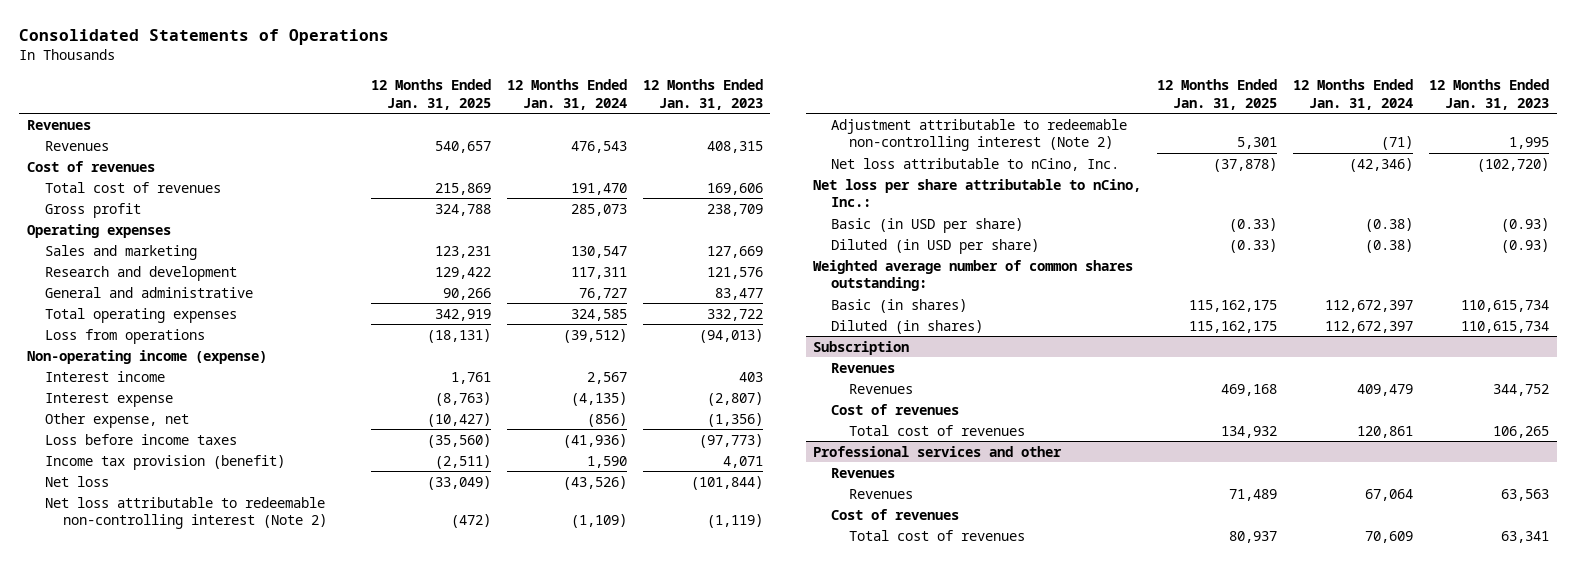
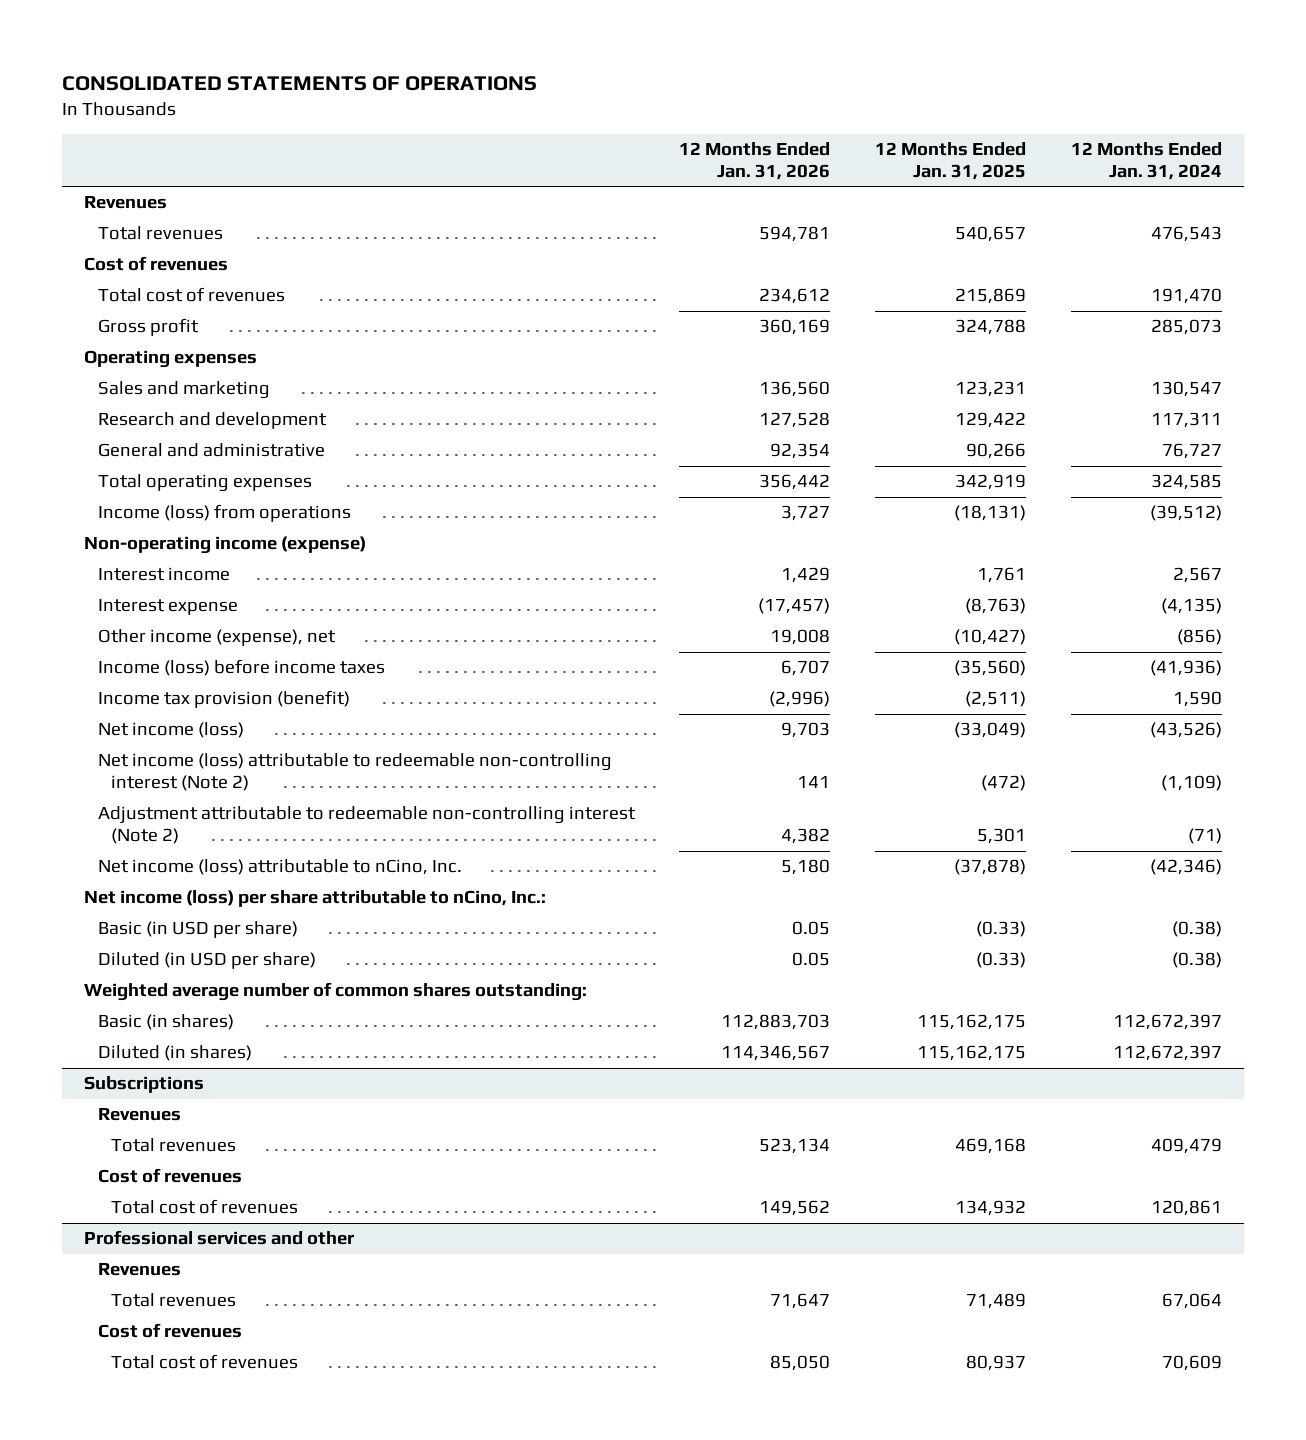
[19,29,390,46] Consolidated Statements of Operations -> [62,76,538,92] CONSOLIDATED STATEMENTS OF OPERATIONS
[642,79,763,110] 12 Months Ended Jan. 31, 2023 -> none
none -> [679,141,831,180] 12 Months Ended Jan. 31, 2026
[45,140,110,151] Revenues -> [97,226,223,241] Total revenues
[45,328,206,344] Loss from operations -> [97,504,351,523] Income (loss) from operations
[45,412,190,428] Other expense, net -> [97,629,336,647] Other income (expense), net
[45,433,238,445] Loss before income taxes -> [97,659,385,677] Income (loss) before income taxes
[45,475,110,487] Net loss -> [97,722,244,739] Net income (loss)
[45,496,327,530] Net loss attributable to redeemable non-controlling interest (Note 2) -> [97,753,612,792] Net income (loss) attributable to redeemable non-controlling interest (Note 2)
[831,157,1120,171] Net loss attributable to nCino, Inc. -> [97,859,462,876] Net income (loss) attributable to nCino, Inc.
[813,178,1142,208] Net loss per share attributable to nCino, Inc.: -> [84,890,547,908] Net income (loss) per share attributable to nCino, Inc.:
[813,340,910,355] Subscription -> [84,1076,205,1094] Subscriptions
[848,383,913,394] Revenues -> [110,1138,236,1153] Total revenues
[848,488,913,499] Revenues -> [110,1293,236,1308] Total revenues

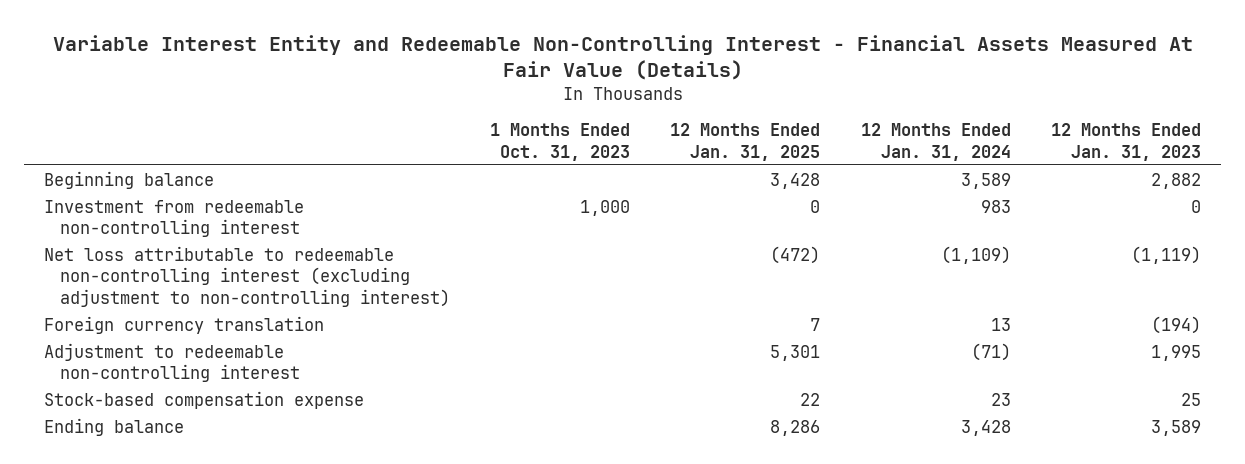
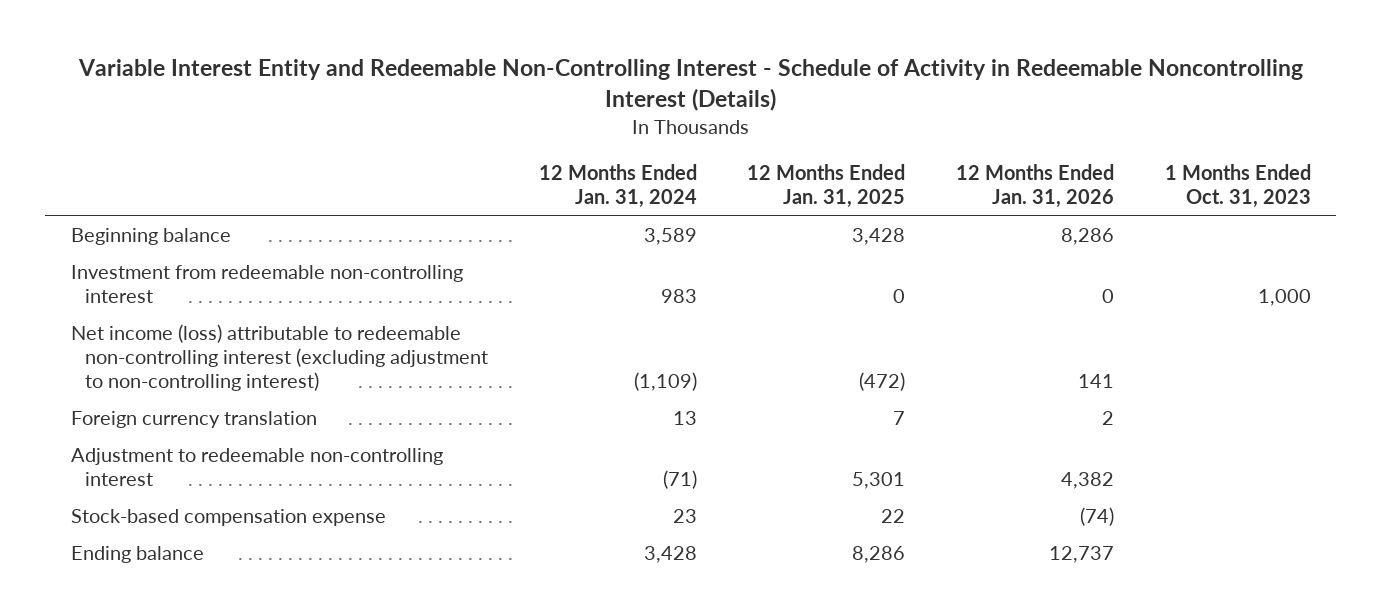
[52,34,1193,80] Variable Interest Entity and Redeemable Non-Controlling Interest - Financial Assets Measured At Fair Value (Details) -> [77,59,1303,112] Variable Interest Entity and Redeemable Non-Controlling Interest - Schedule of Activity in Redeemable Noncontrolling Interest (Details)
[1050,123,1201,161] 12 Months Ended Jan. 31, 2023 -> none
none -> [955,163,1114,208] 12 Months Ended Jan. 31, 2026
[44,245,451,307] Net loss attributable to redeemable non-controlling interest (excluding adjustment to non-controlling interest) -> [70,323,488,391] Net income (loss) attributable to redeemable non-controlling interest (excluding adjustment to non-controlling interest)

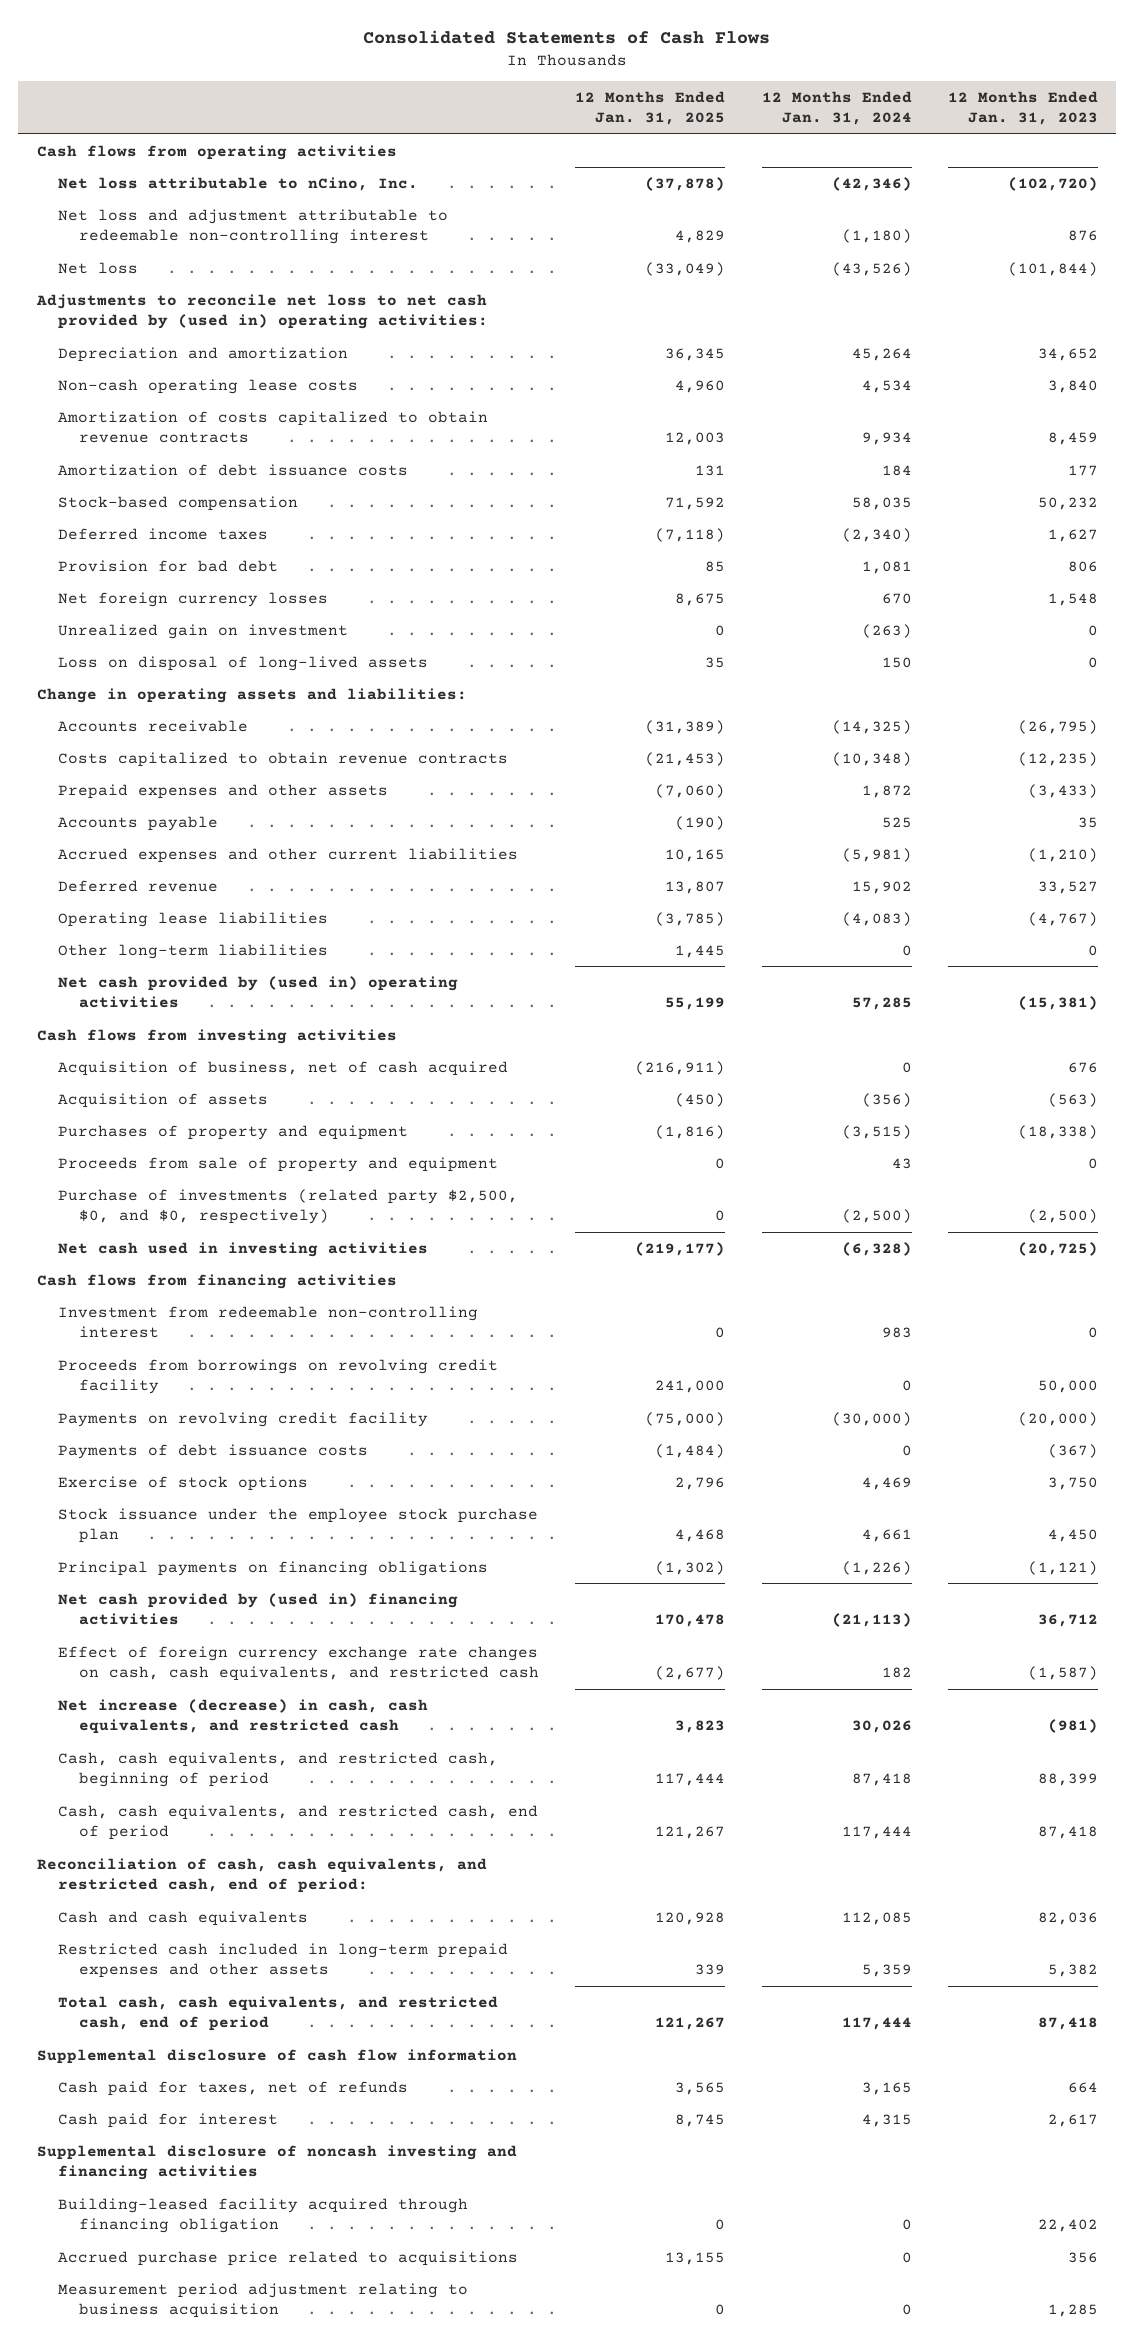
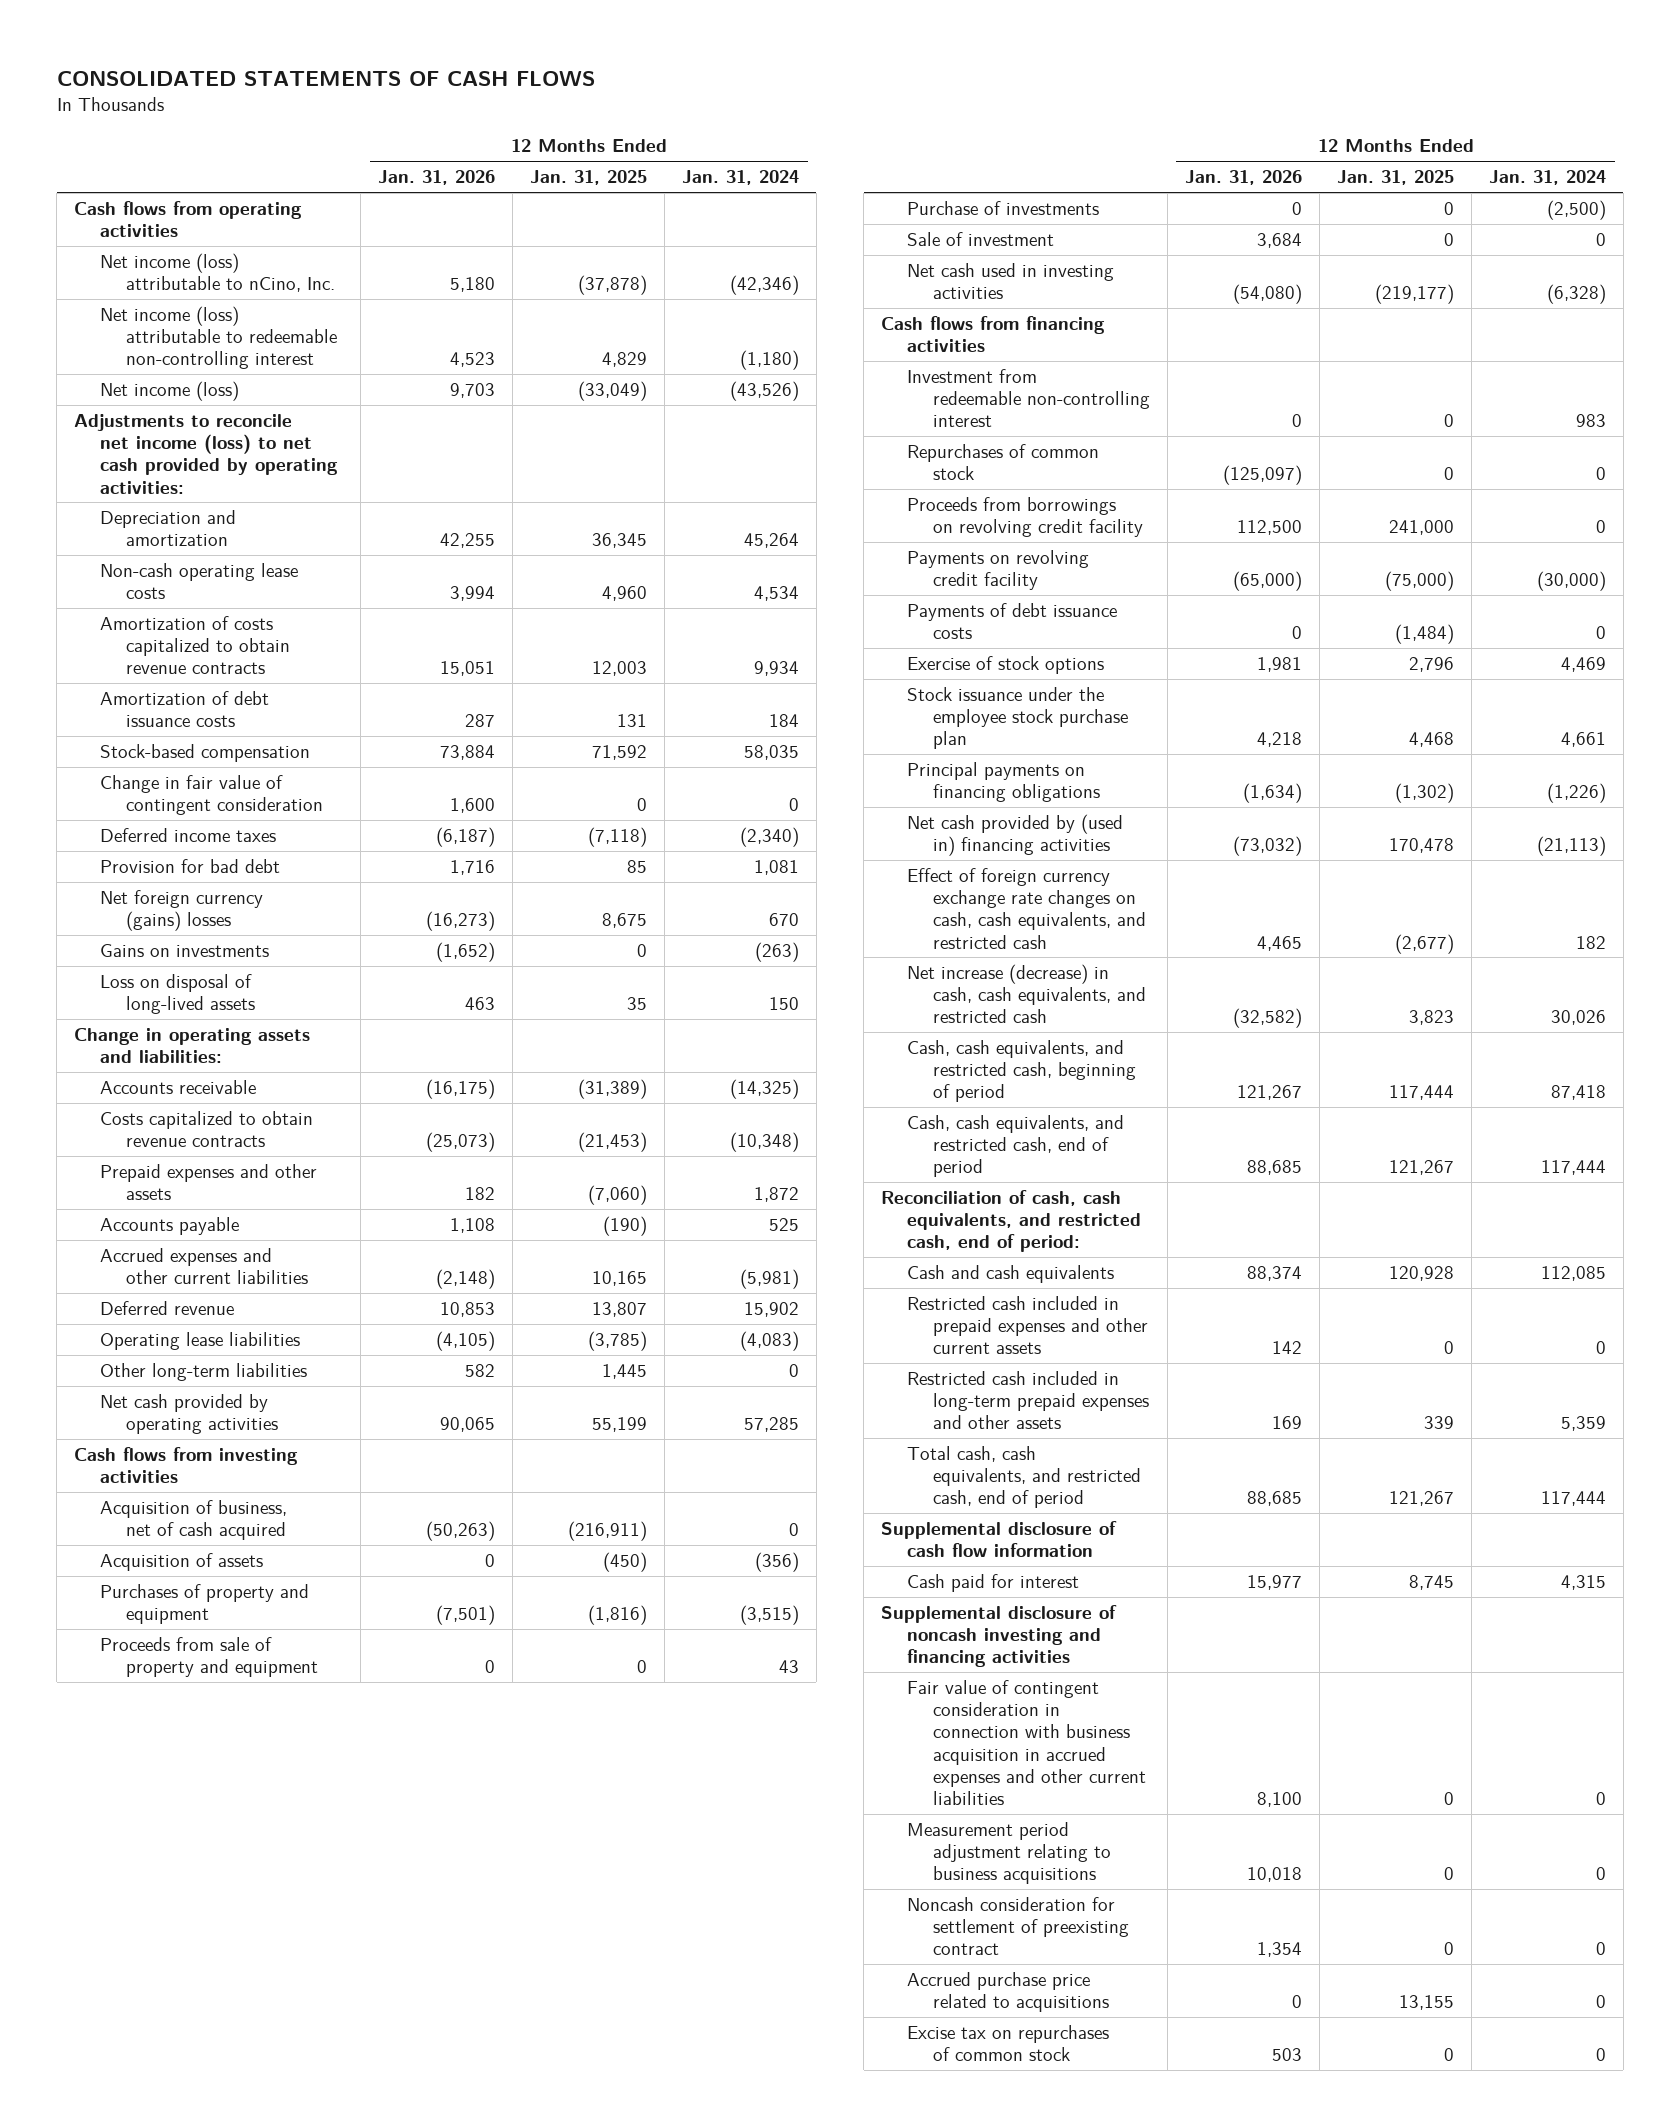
[363,30,771,45] Consolidated Statements of Cash Flows -> [56,71,595,87] CONSOLIDATED STATEMENTS OF CASH FLOWS
[948,90,1099,126] 12 Months Ended Jan. 31, 2023 -> none
none -> [378,170,496,186] Jan. 31, 2026
[57,176,418,191] Net loss attributable to nCino, Inc. -> [100,253,336,293] Net income (loss) attributable to nCino, Inc.
[57,208,448,245] Net loss and adjustment attributable to redeemable non-controlling interest -> [100,306,338,370] Net income (loss) attributable to redeemable non-controlling interest
[57,261,138,274] Net loss -> [100,381,240,402] Net income (loss)
[35,293,488,330] Adjustments to reconcile net loss to net cash provided by (used in) operating activities: -> [74,414,339,494] Adjustments to reconcile net income (loss) to net cash provided by operating activities:
none -> [100,775,324,816] Change in fair value of contingent consideration
[57,591,328,607] Net foreign currency losses -> [100,890,264,932] Net foreign currency (gains) losses
[57,623,348,639] Unrealized gain on investment -> [100,944,270,958] Gains on investments
[57,975,458,1009] Net cash provided by (used in) operating activities -> [100,1394,279,1435] Net cash provided by operating activities
[57,1188,518,1225] Purchase of investments (related party $2,500, $0, and $0, respectively) -> [907,201,1100,216] Purchase of investments
none -> [907,232,1055,247] Sale of investment
none -> [907,444,1100,481] Repurchases of common stock
none -> [907,1296,1149,1355] Restricted cash included in prepaid expenses and other current assets
[57,2080,408,2096] Cash paid for taxes, net of refunds -> none
[57,2197,468,2234] Building-leased facility acquired through financing obligation -> none
none -> [907,1680,1147,1805] Fair value of contingent consideration in connection with business acquisition in accrued expenses and other current liabilities
none -> [907,1822,1112,1885] Measurement period adjustment relating to business acquisitions
none -> [907,1897,1130,1956] Noncash consideration for settlement of preexisting contract
[57,2282,468,2319] Measurement period adjustment relating to business acquisition -> none
none -> [907,2025,1110,2062] Excise tax on repurchases of common stock

